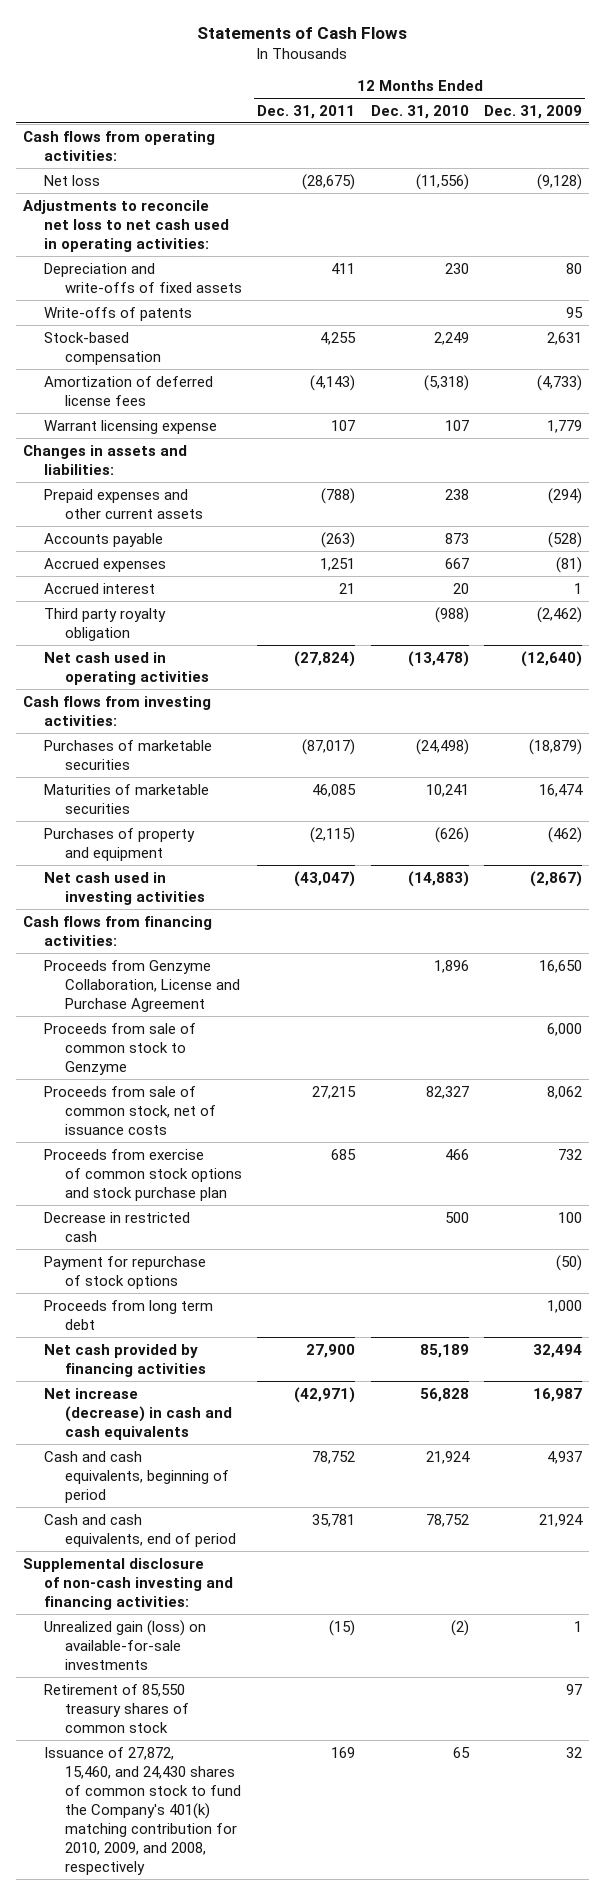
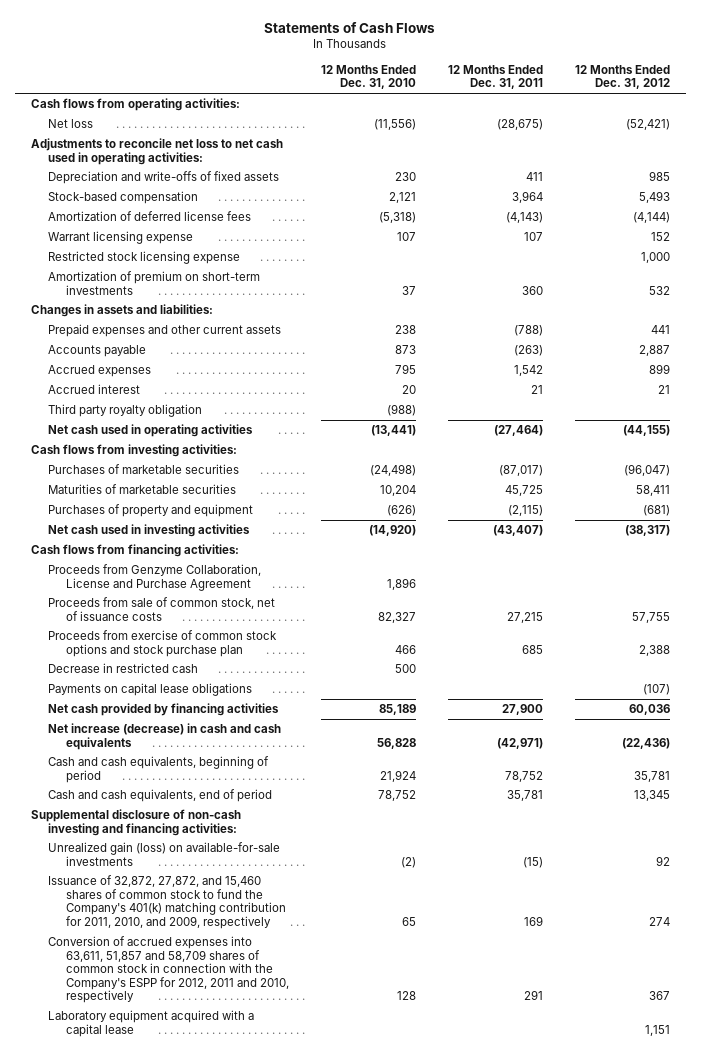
[483,104,582,119] Dec. 31, 2009 -> none
none -> [575,64,671,90] 12 Months Ended Dec. 31, 2012
[44,306,193,321] Write-offs of patents -> none
[320,331,357,345] 4,255 -> [511,191,543,204] 3,964
[433,331,469,345] 2,249 -> [388,192,416,204] 2,121
none -> [48,251,241,265] Restricted stock licensing expense
none -> [48,271,261,295] Amortization of premium on short-term investments
[320,557,356,571] 1,251 -> [513,365,543,377] 1,542
[444,557,469,569] 667 -> [394,364,416,375] 795
[294,650,356,667] (27,824) -> [493,425,543,437] (27,464)
[407,650,469,667] (13,478) -> [370,425,416,437] (13,441)
[312,783,357,797] 46,085 -> [504,485,543,497] 45,725
[425,783,469,797] 10,241 -> [379,485,416,497] 10,204
[294,870,356,887] (43,047) -> [492,525,543,537] (43,407)
[407,870,469,887] (14,883) -> [368,525,416,537] (14,920)
[44,1022,197,1075] Proceeds from sale of common stock to Genzyme -> none
[44,1255,207,1289] Payment for repurchase of stock options -> none
[44,1299,214,1330] Proceeds from long term debt -> none
none -> [48,683,253,697] Payments on capital lease obligations
[44,1683,190,1733] Retirement of 85,550 treasury shares of common stock -> none
[44,1746,242,1875] Issuance of 27,872, 15,460, and 24,430 shares of common stock to fund the Company's 401(k) matching contribution for 2010, 2009, and 2008, respectively -> [48,875,286,929] Issuance of 32,872, 27,872, and 15,460 shares of common stock to fund the Company's 401(k) matching contribution for 2011, 2010, and 2009, respectively
none -> [48,936,289,1004] Conversion of accrued expenses into 63,611, 51,857 and 58,709 shares of common stock in connection with the Company's ESPP for 2012, 2011 and 2010, respectively
none -> [48,1010,255,1037] Laboratory equipment acquired with a capital lease

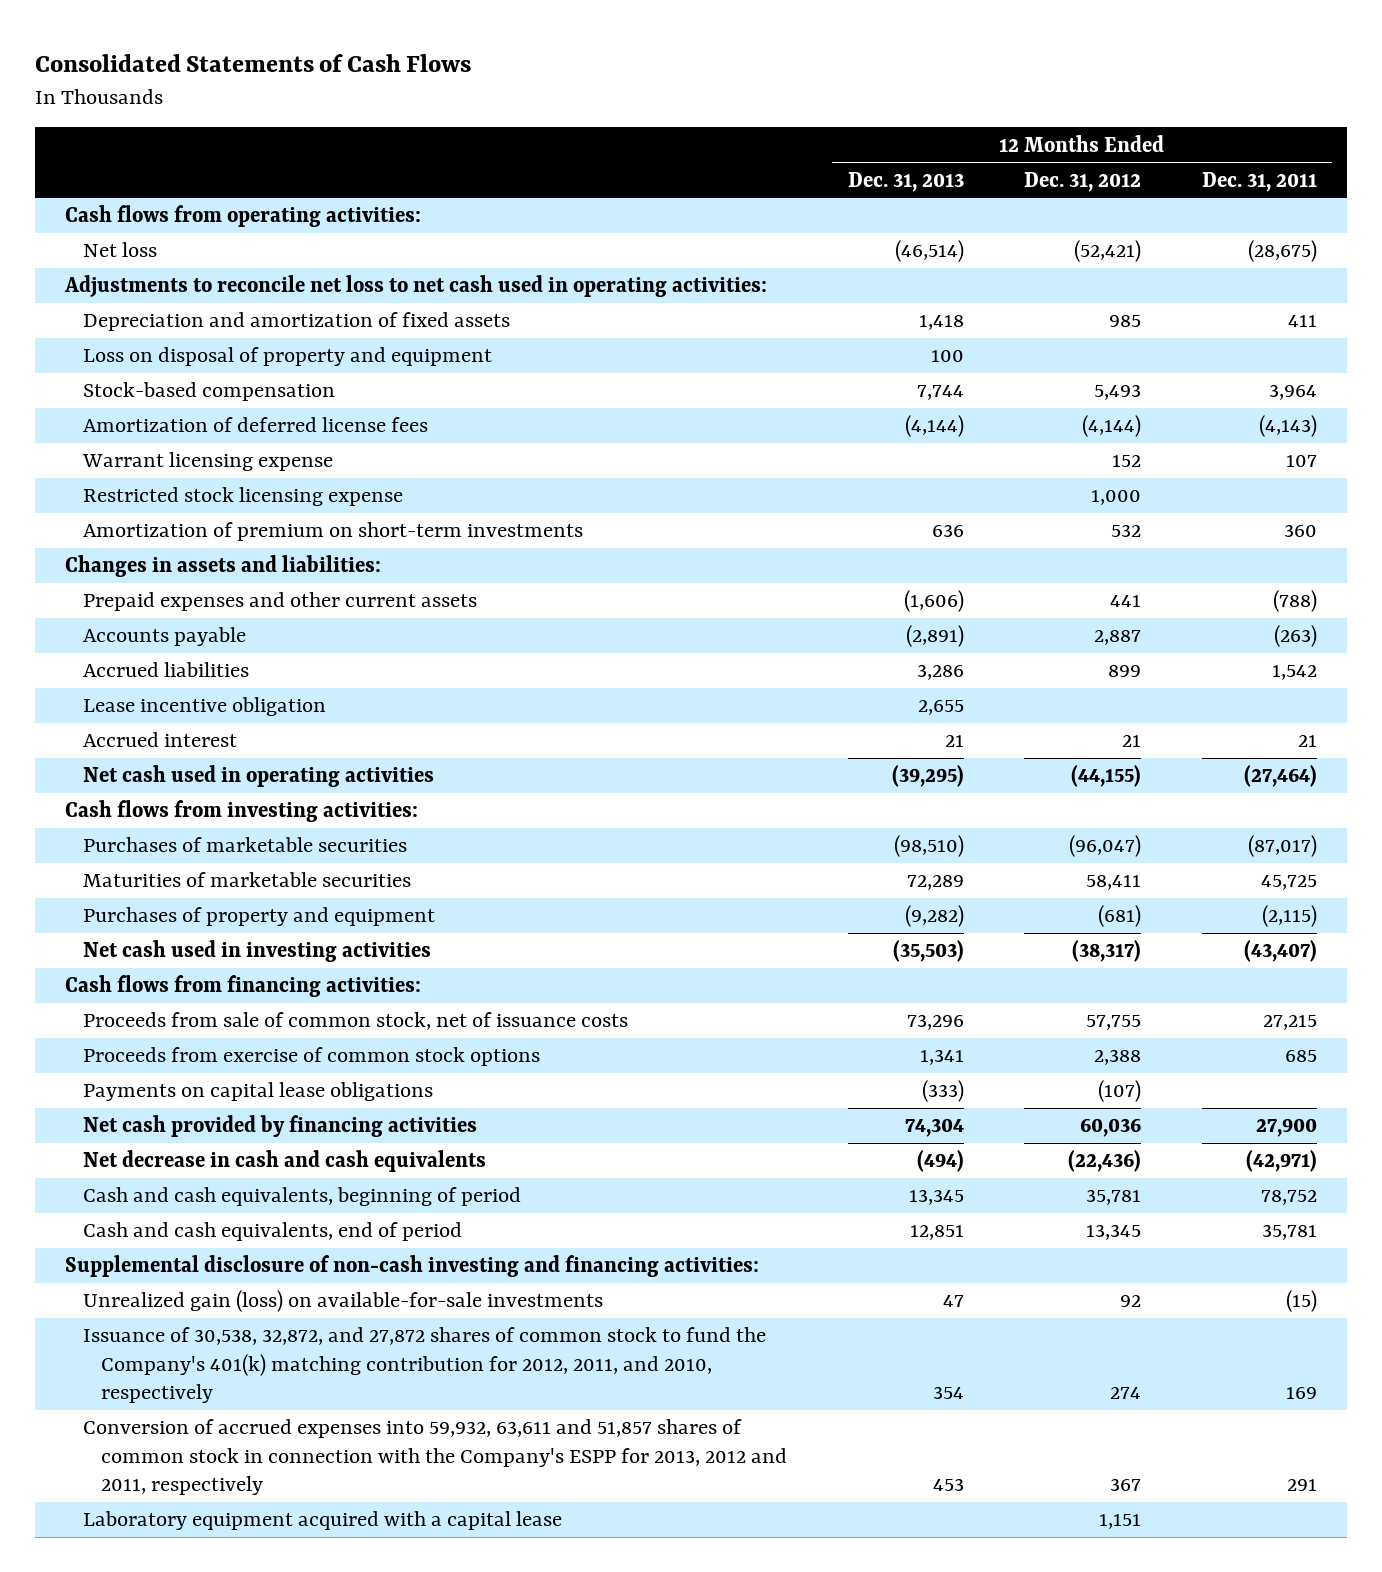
[264,21,436,33] Statements of Cash Flows -> [34,53,471,72] Consolidated Statements of Cash Flows
[320,64,416,90] 12 Months Ended Dec. 31, 2010 -> none
none -> [847,171,964,192] Dec. 31, 2013
[48,171,280,185] Depreciation and write-offs of fixed assets -> [83,312,511,332] Depreciation and amortization of fixed assets
none -> [83,347,493,367] Loss on disposal of property and equipment
[48,365,152,378] Accrued expenses -> [83,662,250,678] Accrued liabilities
none -> [83,697,327,717] Lease incentive obligation
[48,404,203,418] Third party royalty obligation -> none
[48,564,262,591] Proceeds from Genzyme Collaboration, License and Purchase Agreement -> none
[48,663,199,674] Decrease in restricted cash -> none
[48,630,278,657] Proceeds from exercise of common stock options and stock purchase plan -> [83,1047,541,1067] Proceeds from exercise of common stock options
[48,723,282,750] Net increase (decrease) in cash and cash equivalents -> [83,1150,487,1173] Net decrease in cash and cash equivalents
[48,875,286,929] Issuance of 32,872, 27,872, and 15,460 shares of common stock to fund the Company's 401(k) matching contribution for 2011, 2010, and 2009, respectively -> [83,1327,767,1403] Issuance of 30,538, 32,872, and 27,872 shares of common stock to fund the Company's 401(k) matching contribution for 2012, 2011, and 2010, respectively
[48,936,289,1004] Conversion of accrued expenses into 63,611, 51,857 and 58,709 shares of common stock in connection with the Company's ESPP for 2012, 2011 and 2010, respectively -> [83,1419,787,1495] Conversion of accrued expenses into 59,932, 63,611 and 51,857 shares of common stock in connection with the Company's ESPP for 2013, 2012 and 2011, respectively

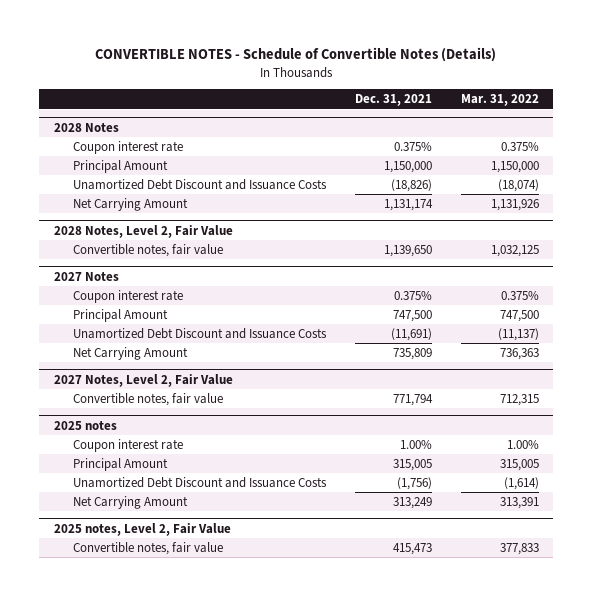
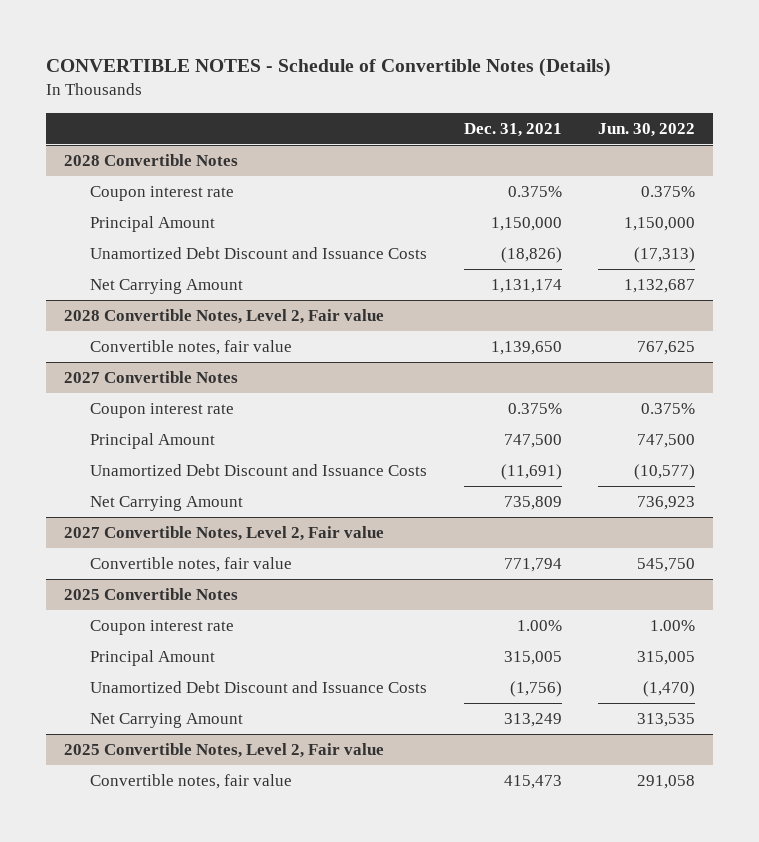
[461,94,540,107] Mar. 31, 2022 -> none
none -> [597,122,695,137] Jun. 30, 2022
[53,122,119,132] 2028 Notes -> [64,154,239,167] 2028 Convertible Notes
[53,224,233,238] 2028 Notes, Level 2, Fair Value -> [64,309,385,325] 2028 Convertible Notes, Level 2, Fair value
[53,271,119,281] 2027 Notes -> [64,371,239,384] 2027 Convertible Notes
[53,373,233,387] 2027 Notes, Level 2, Fair Value -> [64,526,385,542] 2027 Convertible Notes, Level 2, Fair value
[53,420,117,430] 2025 notes -> [64,588,239,601] 2025 Convertible Notes
[53,522,231,536] 2025 notes, Level 2, Fair Value -> [64,743,385,759] 2025 Convertible Notes, Level 2, Fair value

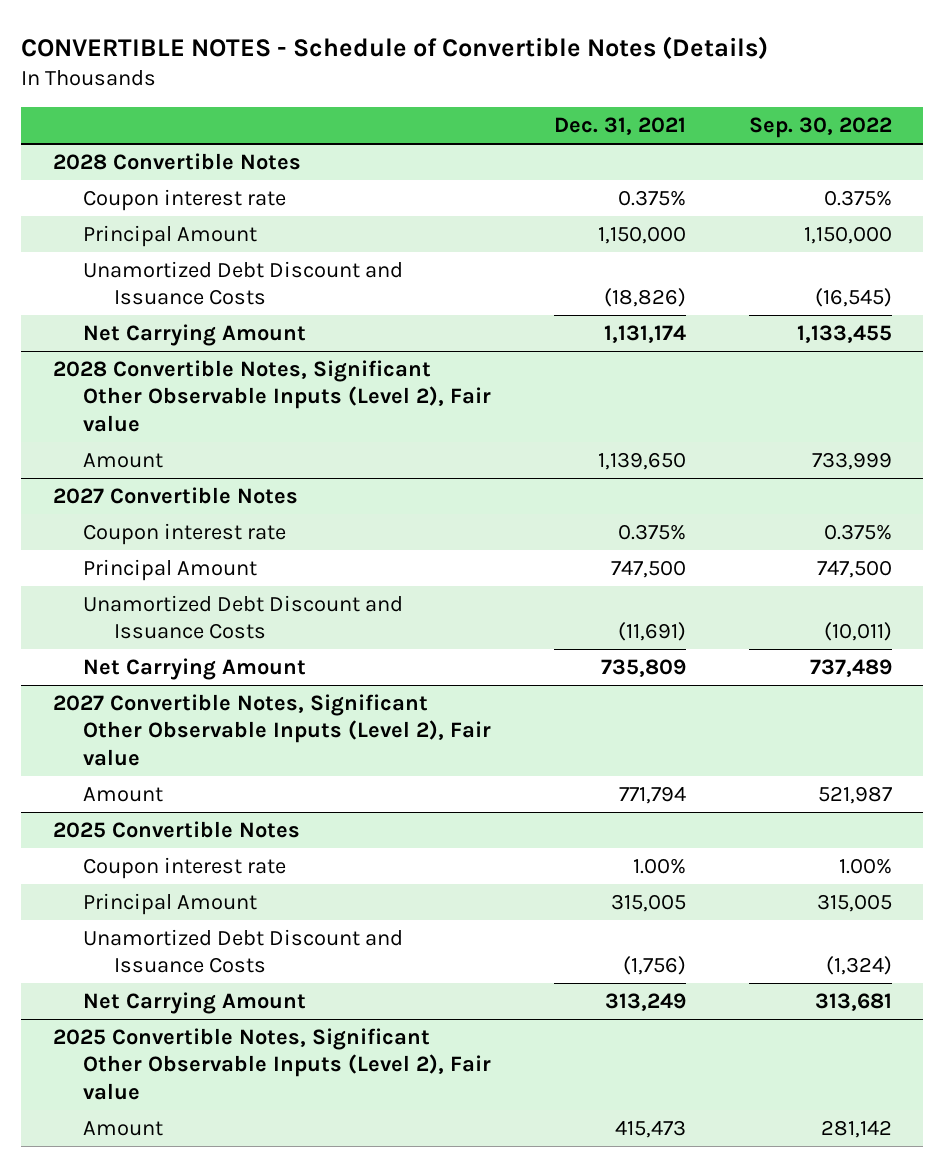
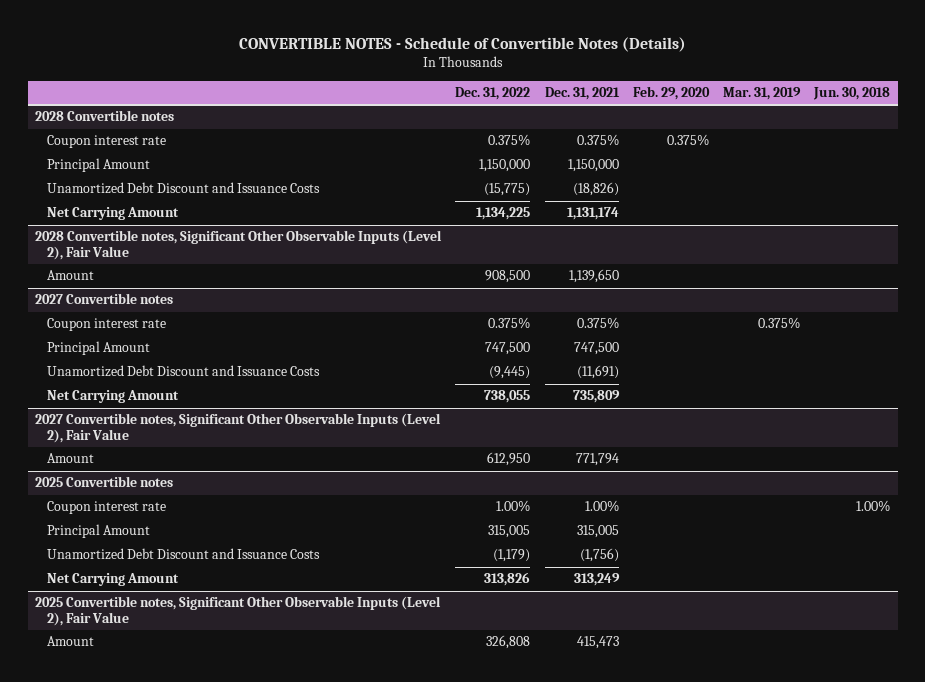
[748,117,892,139] Sep. 30, 2022 -> none
none -> [455,87,531,101] Dec. 31, 2022
none -> [632,86,710,101] Feb. 29, 2020
none -> [723,87,802,101] Mar. 31, 2019
none -> [813,87,891,101] Jun. 30, 2018
[52,152,301,170] 2028 Convertible Notes -> [34,110,174,122] 2028 Convertible notes
[52,359,492,433] 2028 Convertible Notes, Significant Other Observable Inputs (Level 2), Fair value -> [34,230,442,261] 2028 Convertible notes, Significant Other Observable Inputs (Level 2), Fair Value
[52,486,298,504] 2027 Convertible Notes -> [34,293,173,305] 2027 Convertible notes
[52,693,492,767] 2027 Convertible Notes, Significant Other Observable Inputs (Level 2), Fair value -> [34,413,441,444] 2027 Convertible notes, Significant Other Observable Inputs (Level 2), Fair Value
[52,820,300,838] 2025 Convertible Notes -> [34,476,173,488] 2025 Convertible notes
[52,1027,492,1101] 2025 Convertible Notes, Significant Other Observable Inputs (Level 2), Fair value -> [34,596,441,627] 2025 Convertible notes, Significant Other Observable Inputs (Level 2), Fair Value

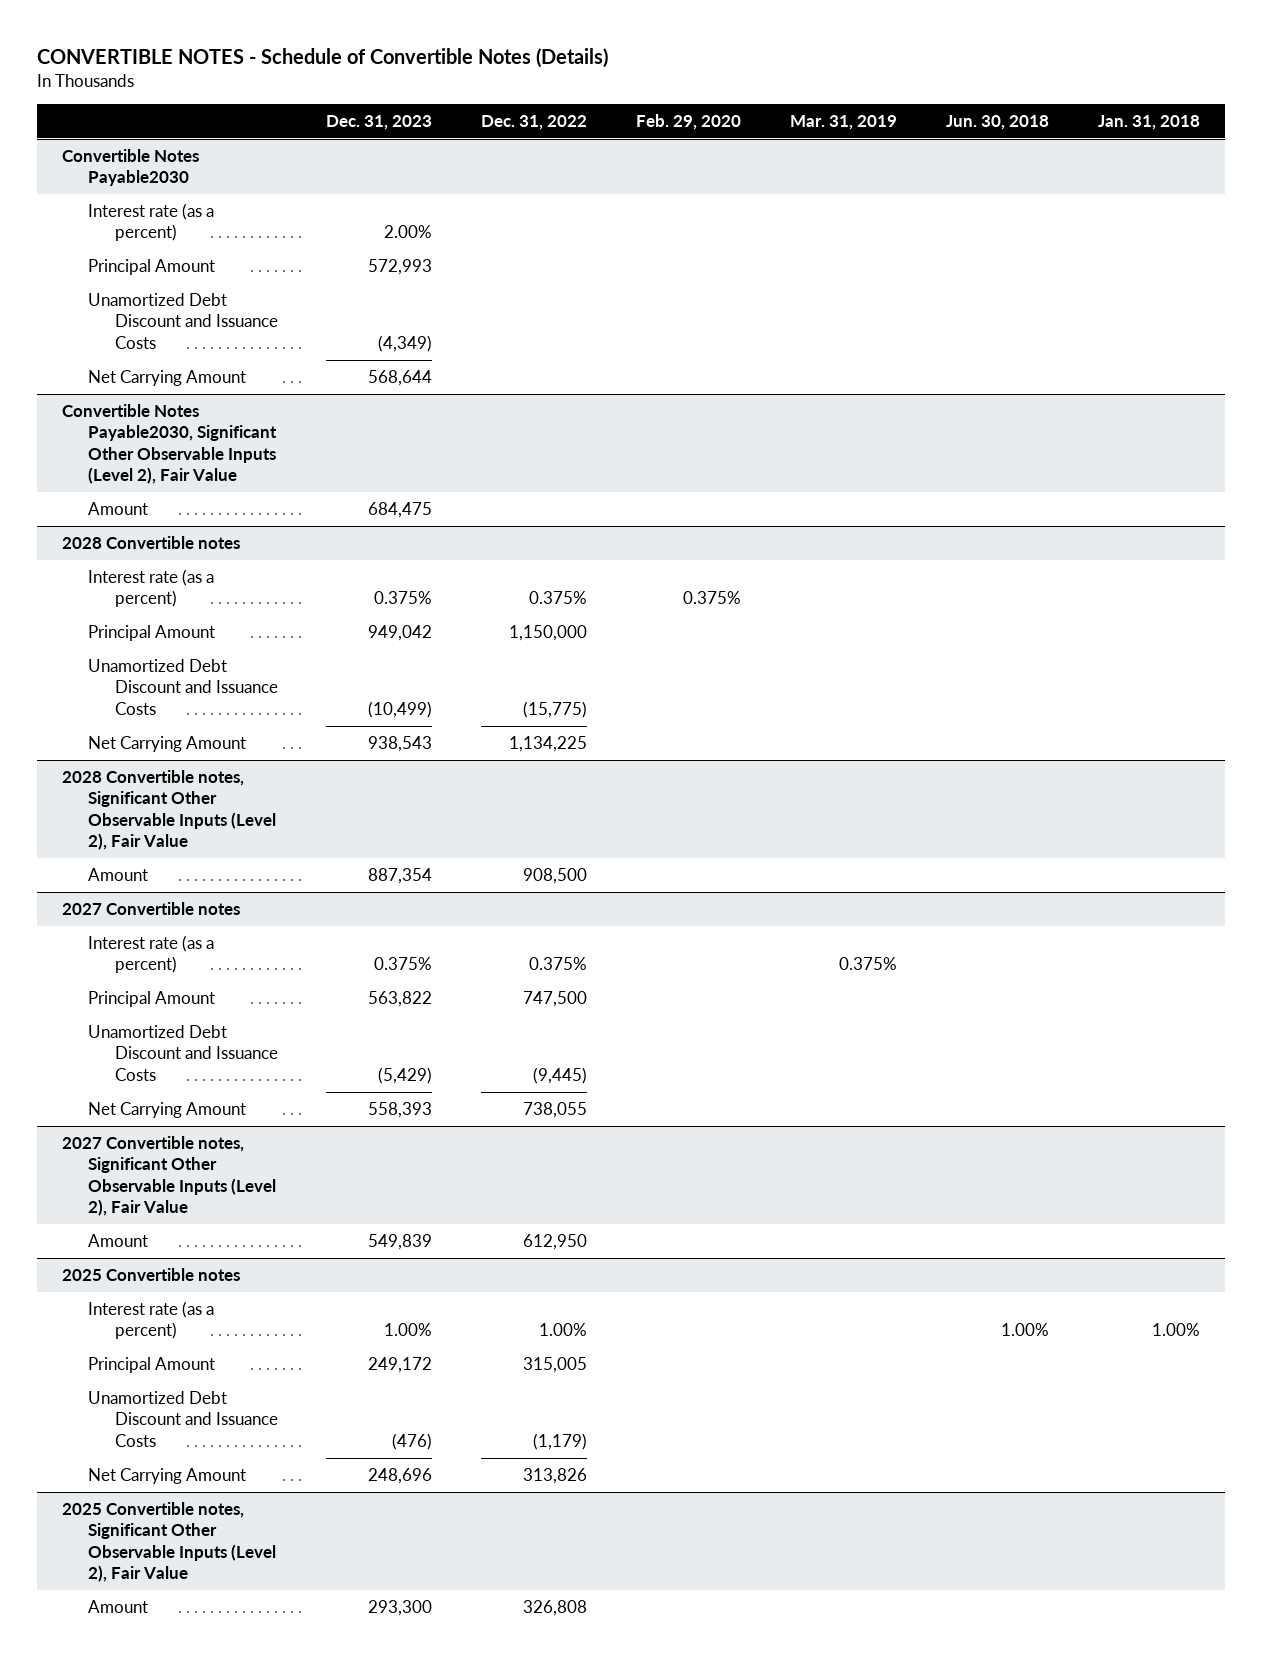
[544,87,620,101] Dec. 31, 2021 -> none
none -> [326,114,433,130] Dec. 31, 2023
none -> [1098,114,1201,130] Jan. 31, 2018
none -> [61,149,199,187] Convertible Notes Payable2030
none -> [88,203,215,242] Interest rate (as a percent)
none -> [88,259,216,276] Principal Amount
none -> [88,293,278,349] Unamortized Debt Discount and Issuance Costs
none -> [88,370,247,387] Net Carrying Amount
none -> [61,404,278,485] Convertible Notes Payable2030, Significant Other Observable Inputs (Level 2), Fair Value
none -> [88,502,149,516] Amount
[47,135,167,149] Coupon interest rate -> [88,569,215,608] Interest rate (as a percent)
[47,318,167,332] Coupon interest rate -> [88,935,215,974] Interest rate (as a percent)
[47,501,167,515] Coupon interest rate -> [88,1301,215,1340] Interest rate (as a percent)

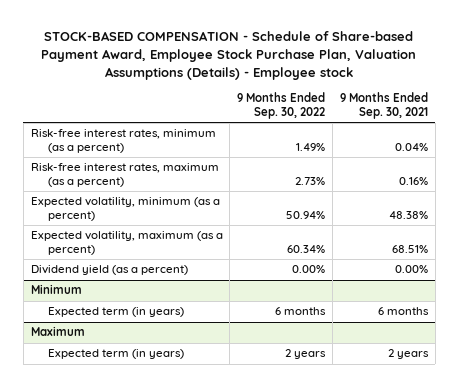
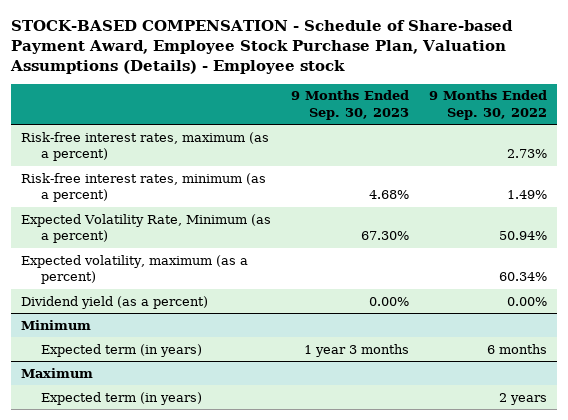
[339,92,428,120] 9 Months Ended Sep. 30, 2021 -> none
none -> [290,90,409,121] 9 Months Ended Sep. 30, 2023
[30,129,216,154] Risk-free interest rates, minimum (as a percent) -> [21,172,267,203] Risk-free interest rates, minimum (as a percent)
[30,197,220,222] Expected volatility, minimum (as a percent) -> [21,213,272,244] Expected Volatility Rate, Minimum (as a percent)

